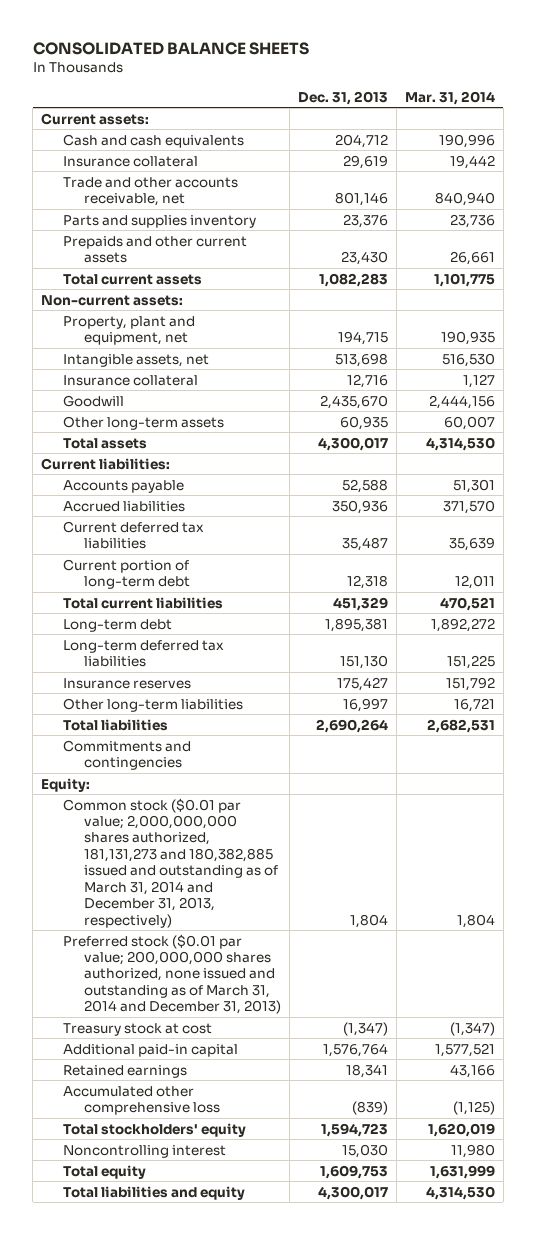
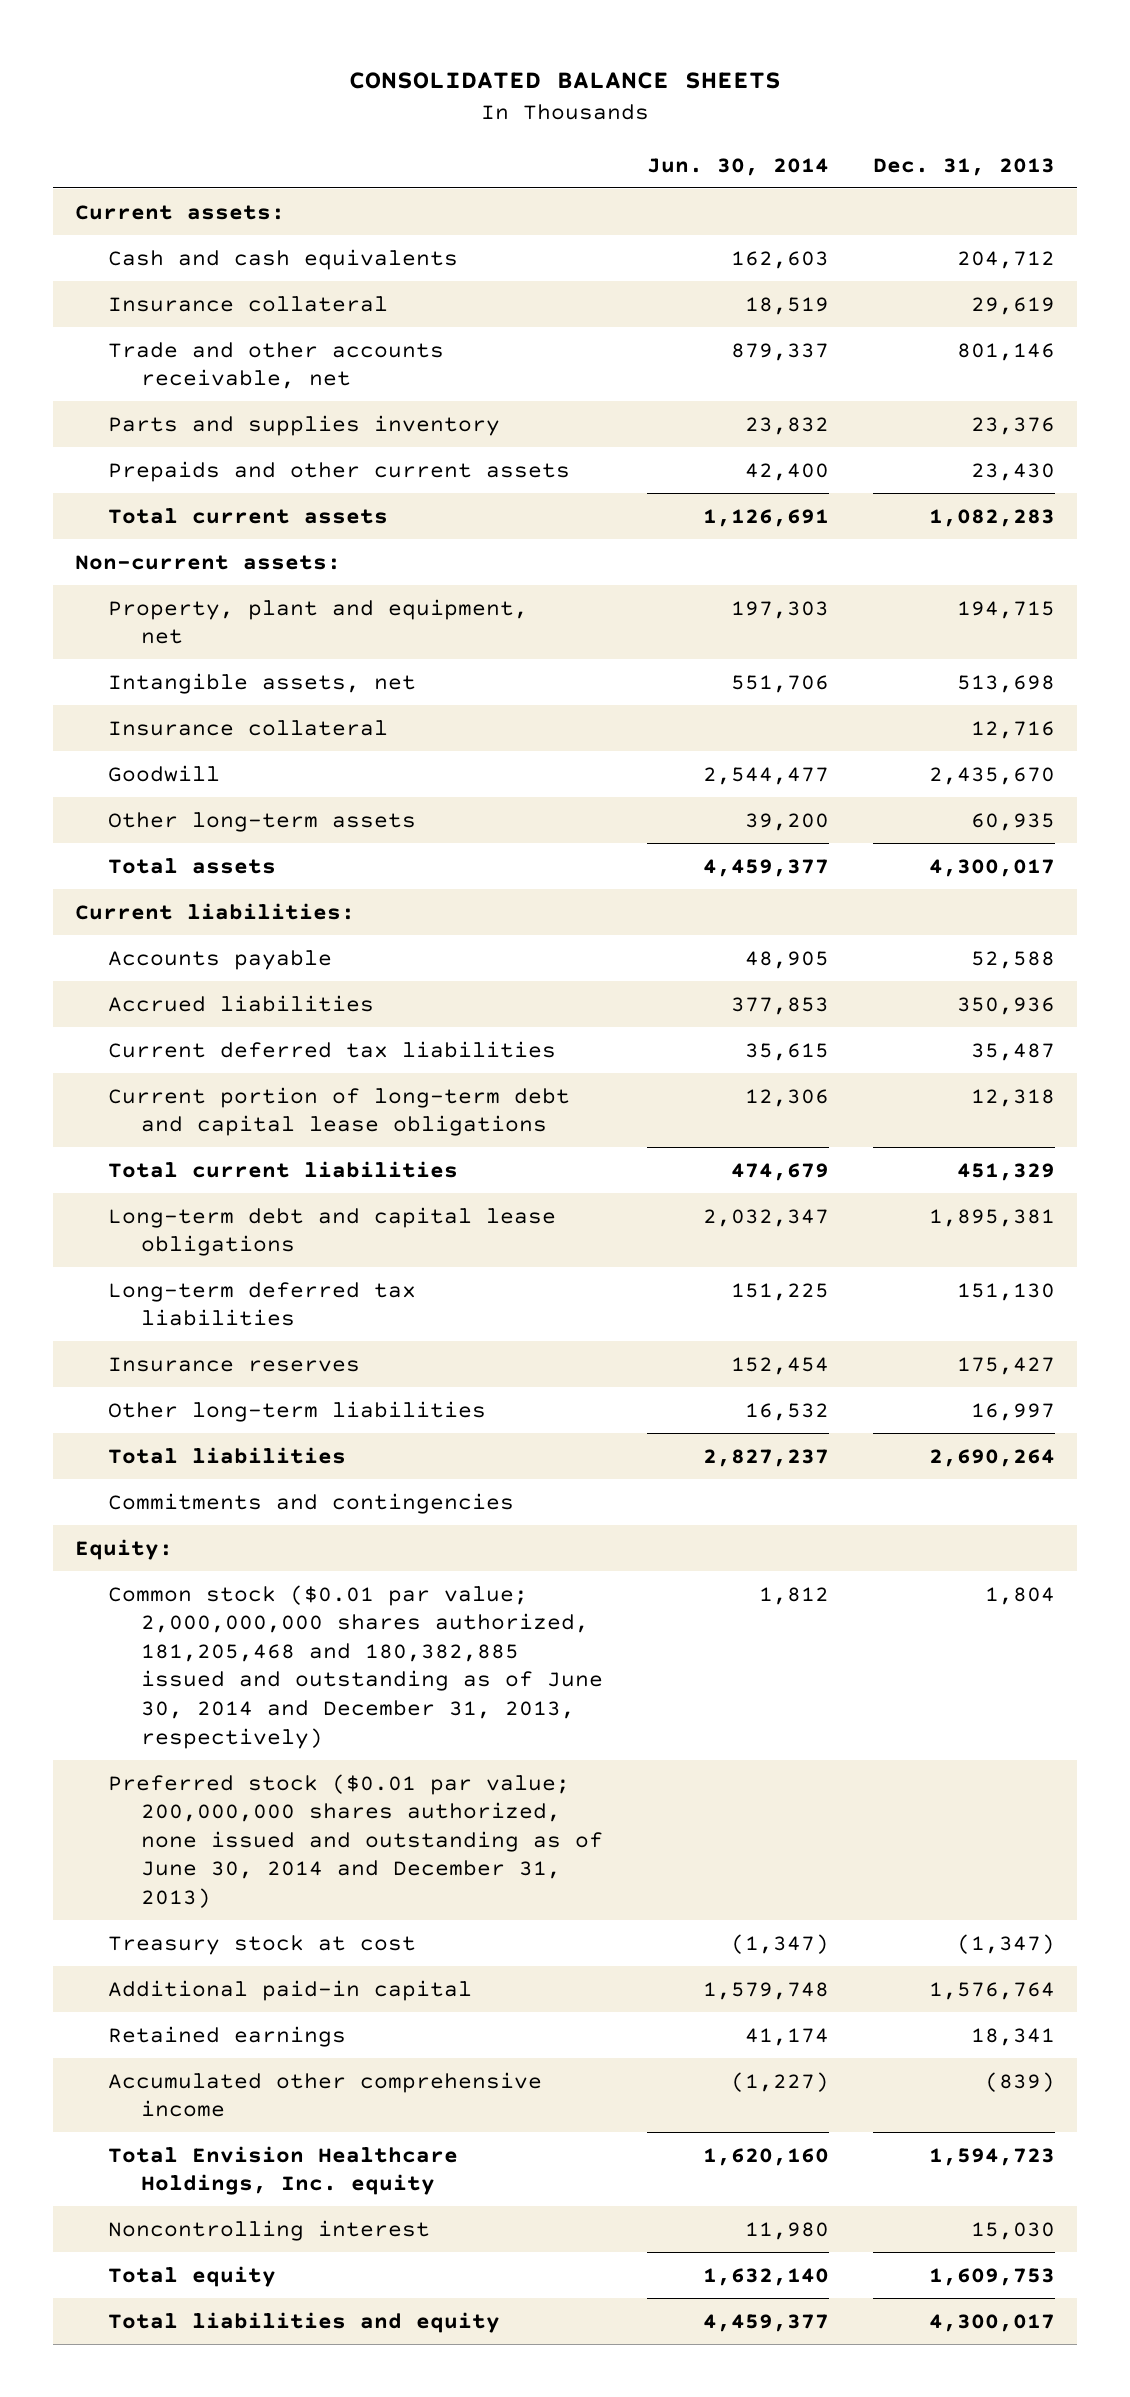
[404,90,495,105] Mar. 31, 2014 -> none
none -> [647,157,830,176] Jun. 30, 2014
[62,558,190,590] Current portion of long-term debt -> [108,1086,571,1137] Current portion of long-term debt and capital lease obligations
[62,618,172,632] Long-term debt -> [108,1206,557,1257] Long-term debt and capital lease obligations
[62,797,278,928] Common stock ($0.01 par value; 2,000,000,000 shares authorized, 181,131,273 and 180,382,885 issued and outstanding as of March 31, 2014 and December 31, 2013, respectively) -> [108,1584,604,1749] Common stock ($0.01 par value; 2,000,000,000 shares authorized, 181,205,468 and 180,382,885 issued and outstanding as of June 30, 2014 and December 31, 2013, respectively)
[62,933,281,1015] Preferred stock ($0.01 par value; 200,000,000 shares authorized, none issued and outstanding as of March 31, 2014 and December 31, 2013) -> [108,1773,604,1909] Preferred stock ($0.01 par value; 200,000,000 shares authorized, none issued and outstanding as of June 30, 2014 and December 31, 2013)
[62,1085,220,1116] Accumulated other comprehensive loss -> [108,2071,543,2118] Accumulated other comprehensive income
[62,1122,246,1137] Total stockholders' equity -> [108,2145,459,2196] Total Envision Healthcare Holdings, Inc. equity

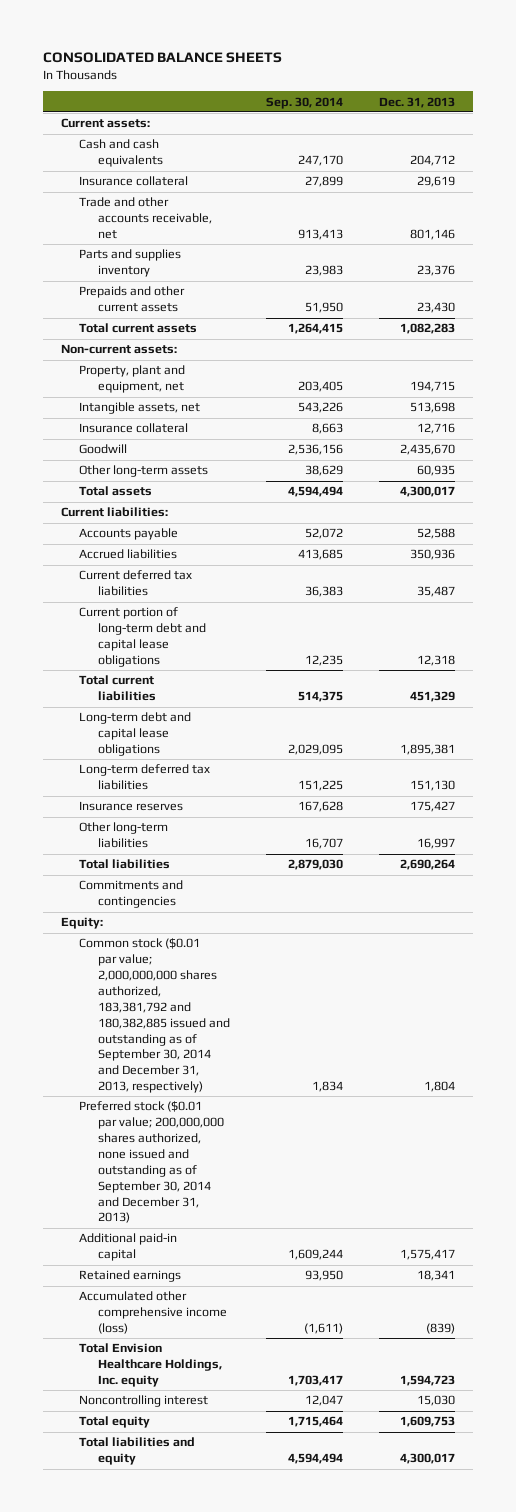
[647,157,830,176] Jun. 30, 2014 -> none
none -> [266,96,344,109] Sep. 30, 2014
[108,1934,417,1955] Treasury stock at cost -> none
[108,1584,604,1749] Common stock ($0.01 par value; 2,000,000,000 shares authorized, 181,205,468 and 180,382,885 issued and outstanding as of June 30, 2014 and December 31, 2013, respectively) -> [79,938,231,1094] Common stock ($0.01 par value; 2,000,000,000 shares authorized, 183,381,792 and 180,382,885 issued and outstanding as of September 30, 2014 and December 31, 2013, respectively)
[108,1773,604,1909] Preferred stock ($0.01 par value; 200,000,000 shares authorized, none issued and outstanding as of June 30, 2014 and December 31, 2013) -> [79,1101,225,1224] Preferred stock ($0.01 par value; 200,000,000 shares authorized, none issued and outstanding as of September 30, 2014 and December 31, 2013)
[929,1981,1056,2000] 1,576,764 -> [400,1249,456,1261] 1,575,417
[108,2071,543,2118] Accumulated other comprehensive income -> [79,1291,228,1335] Accumulated other comprehensive income (loss)

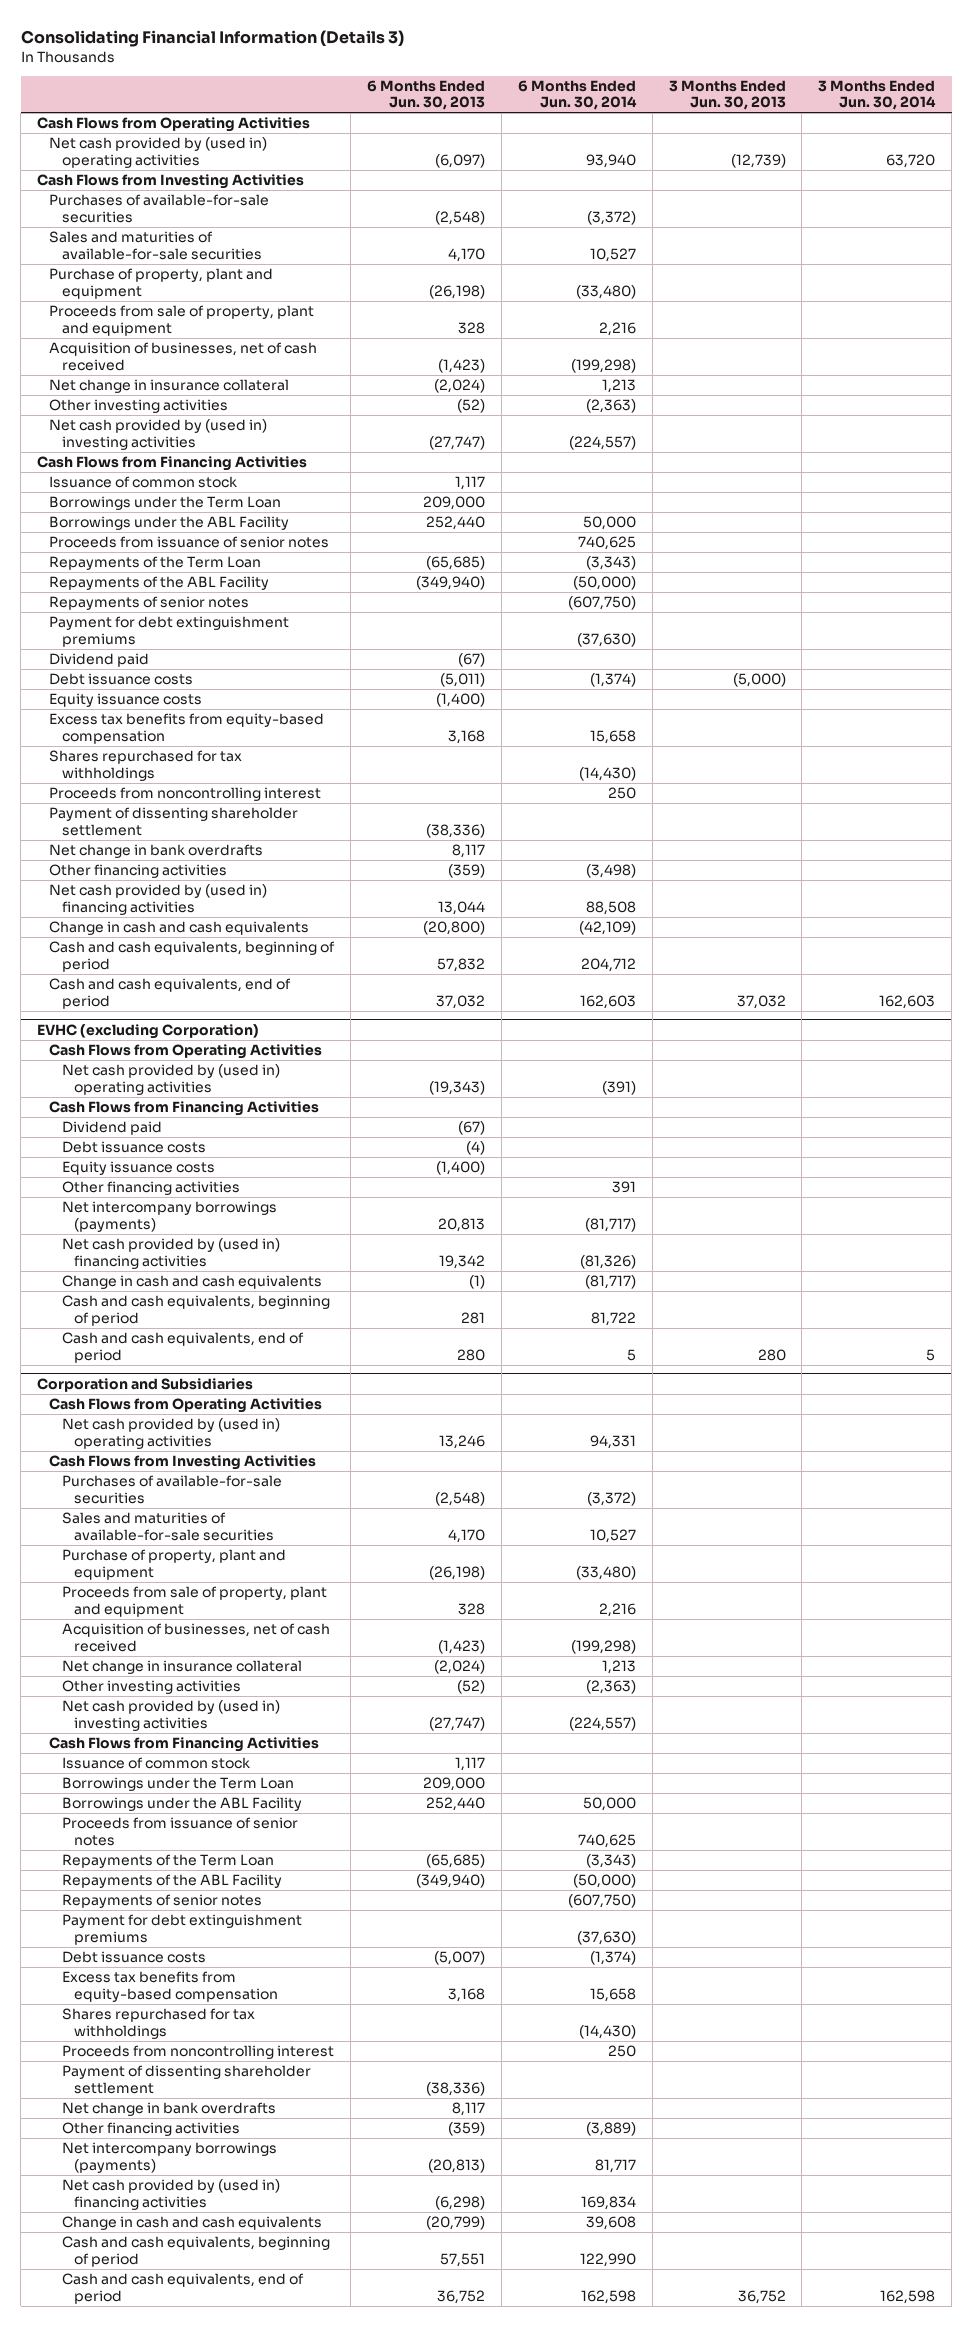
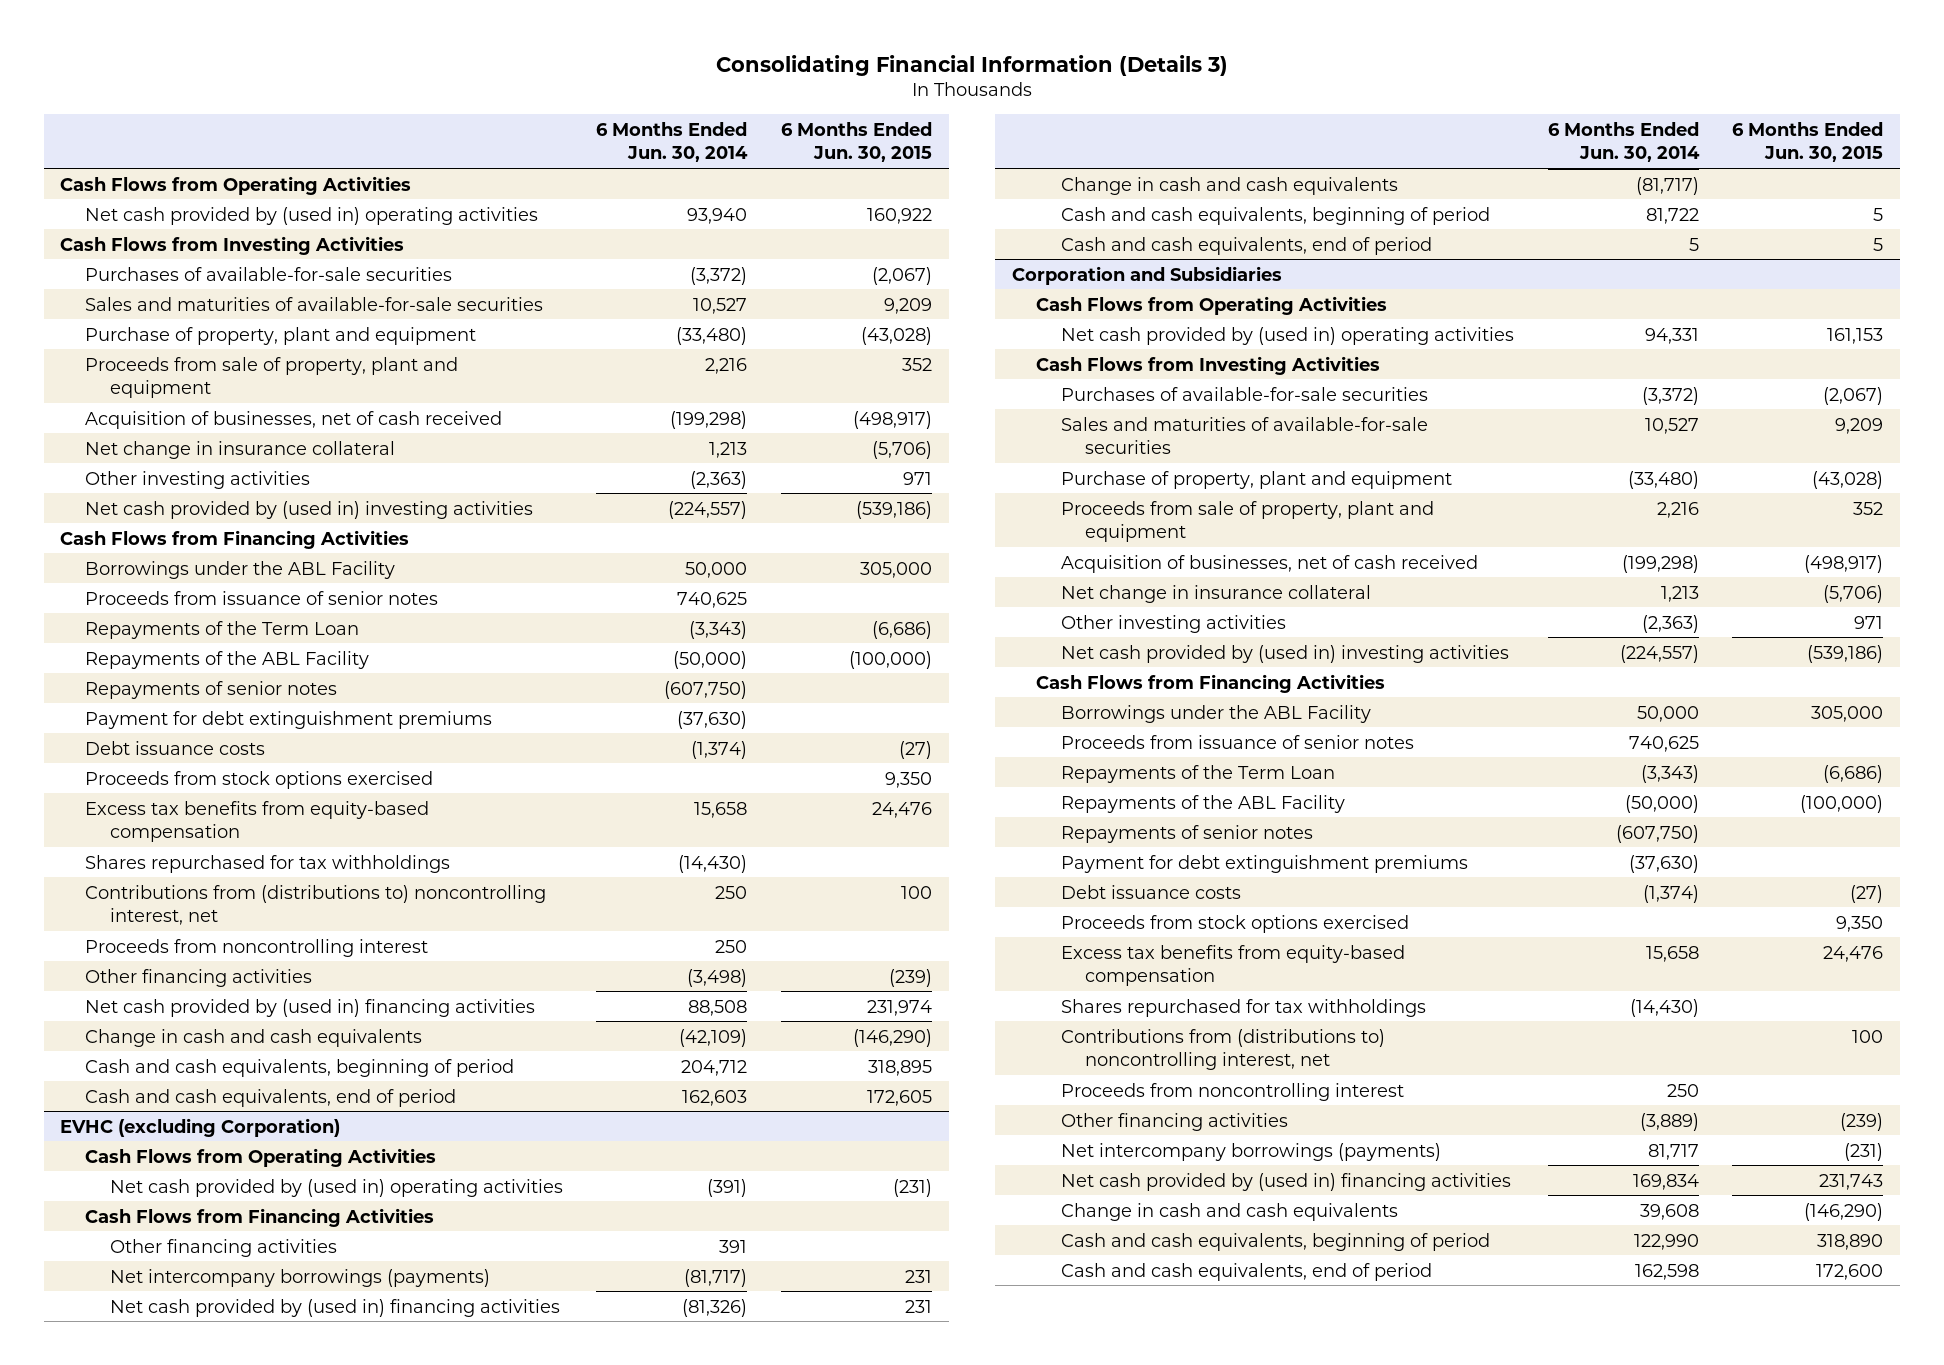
[367,79,486,111] 6 Months Ended Jun. 30, 2013 -> none
[668,79,786,111] 3 Months Ended Jun. 30, 2013 -> none
[818,79,937,111] 3 Months Ended Jun. 30, 2014 -> none
none -> [781,122,933,163] 6 Months Ended Jun. 30, 2015
[49,476,238,489] Issuance of common stock -> none
[49,496,282,511] Borrowings under the Term Loan -> none
[49,653,150,668] Dividend paid -> none
[49,693,203,708] Equity issuance costs -> none
none -> [85,770,434,789] Proceeds from stock options exercised
none -> [85,884,547,925] Contributions from (distributions to) noncontrolling interest, net
[49,807,299,836] Payment of dissenting shareholder settlement -> none
[49,844,264,859] Net change in bank overdrafts -> none
[61,1121,162,1136] Dividend paid -> none
[61,1141,206,1154] Debt issuance costs -> none
[61,1161,215,1176] Equity issuance costs -> none
[61,1757,250,1770] Issuance of common stock -> none
[61,1777,294,1792] Borrowings under the Term Loan -> none
none -> [1060,914,1409,933] Proceeds from stock options exercised
none -> [1060,1028,1385,1070] Contributions from (distributions to) noncontrolling interest, net
[61,2065,311,2094] Payment of dissenting shareholder settlement -> none
[61,2102,276,2117] Net change in bank overdrafts -> none

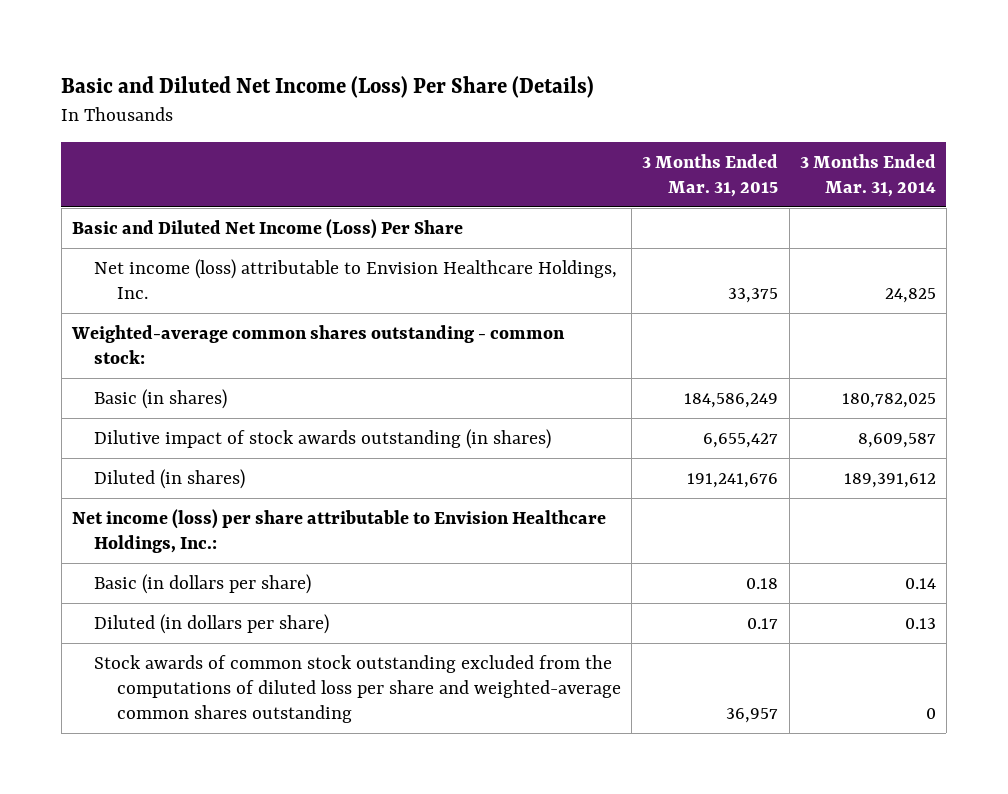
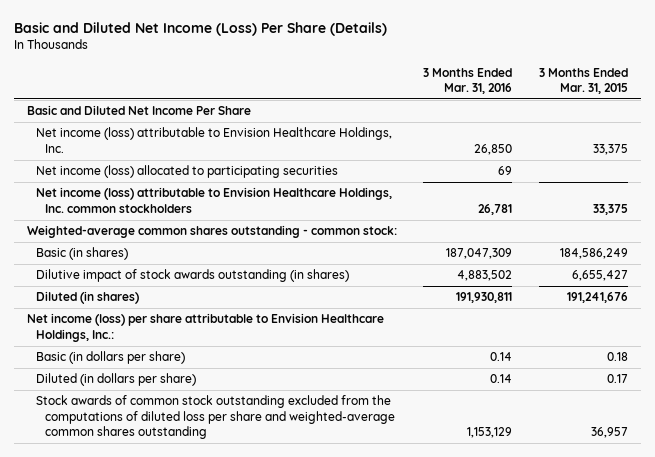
[799,153,936,197] 3 Months Ended Mar. 31, 2014 -> none
none -> [423,67,513,94] 3 Months Ended Mar. 31, 2016
[71,218,463,239] Basic and Diluted Net Income (Loss) Per Share -> [27,105,252,116] Basic and Diluted Net Income Per Share
none -> [35,165,338,179] Net income (loss) allocated to participating securities
none -> [35,187,392,213] Net income (loss) attributable to Envision Healthcare Holdings, Inc. common stockholders

